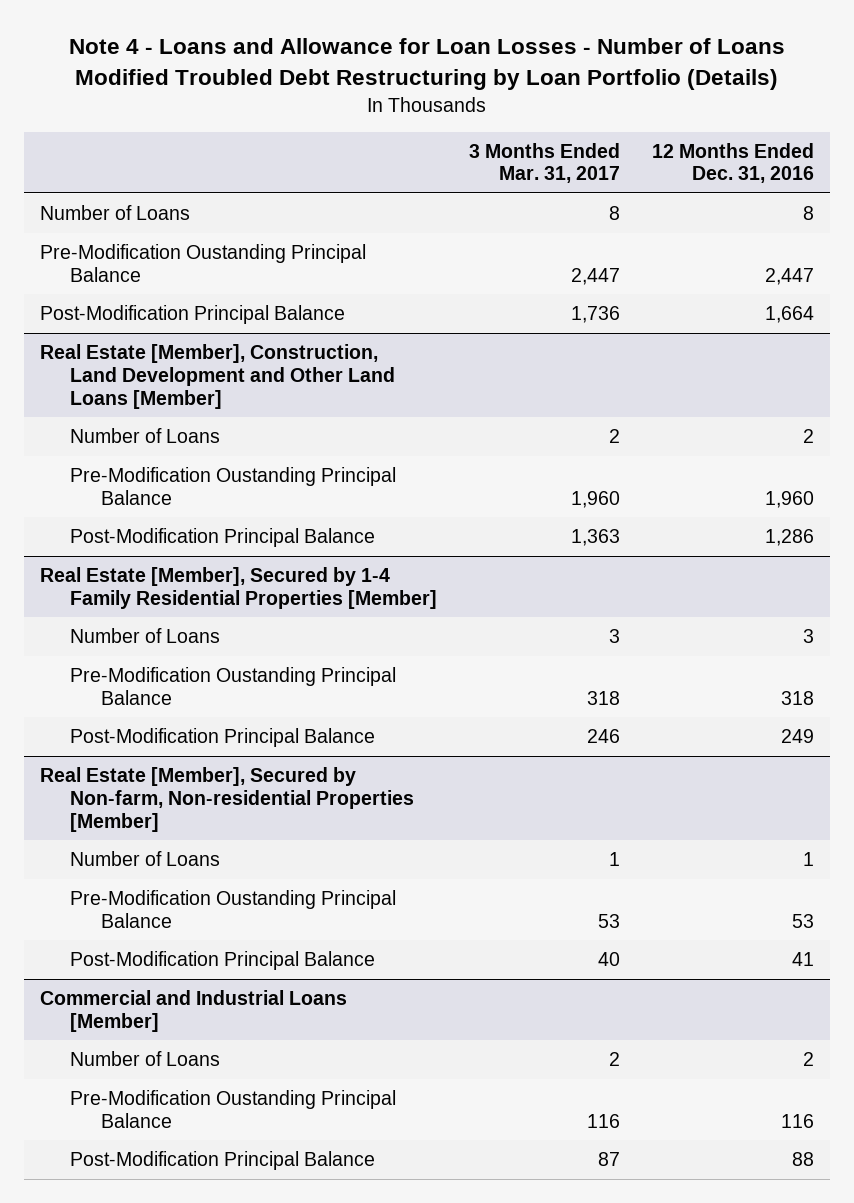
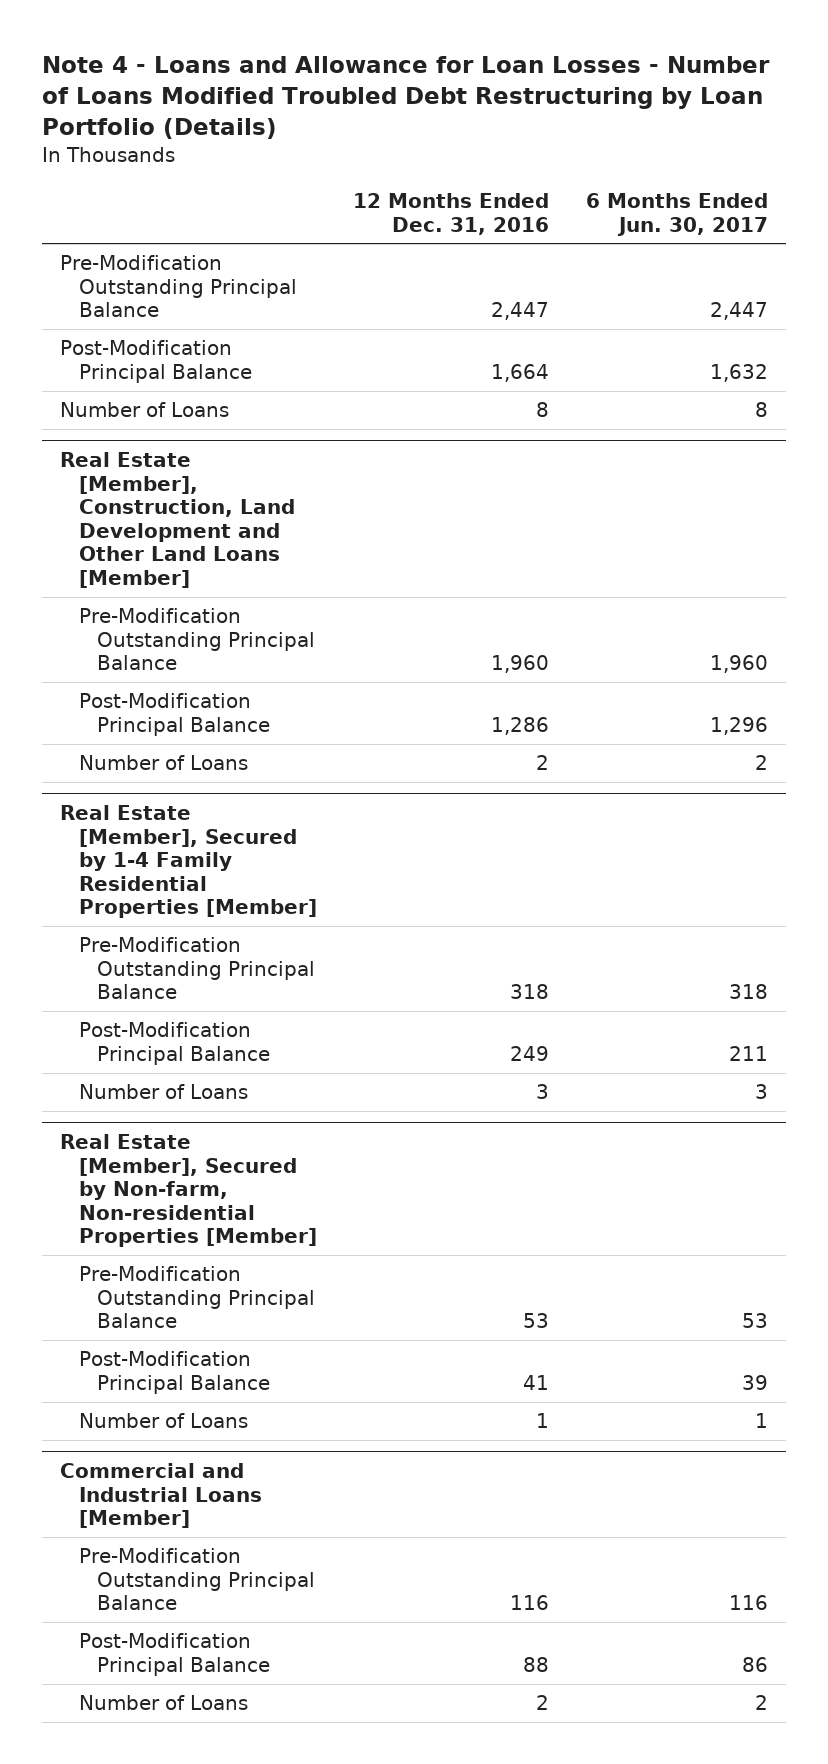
[469,142,621,184] 3 Months Ended Mar. 31, 2017 -> none
none -> [585,193,768,236] 6 Months Ended Jun. 30, 2017
[39,244,366,282] Pre-Modification Oustanding Principal Balance -> [60,255,297,318] Pre-Modification Outstanding Principal Balance
[39,205,190,221] Number of Loans -> [60,402,230,418] Number of Loans
[70,467,397,505] Pre-Modification Oustanding Principal Balance -> [78,608,315,671] Pre-Modification Outstanding Principal Balance
[70,428,221,444] Number of Loans -> [78,755,248,771] Number of Loans
[70,667,397,705] Pre-Modification Oustanding Principal Balance -> [78,937,315,1000] Pre-Modification Outstanding Principal Balance
[70,628,221,644] Number of Loans -> [78,1084,248,1100] Number of Loans
[70,890,397,928] Pre-Modification Oustanding Principal Balance -> [78,1266,315,1329] Pre-Modification Outstanding Principal Balance
[70,851,221,867] Number of Loans -> [78,1413,248,1429] Number of Loans
[70,1090,397,1128] Pre-Modification Oustanding Principal Balance -> [78,1548,315,1611] Pre-Modification Outstanding Principal Balance
[70,1051,221,1067] Number of Loans -> [78,1695,248,1711] Number of Loans

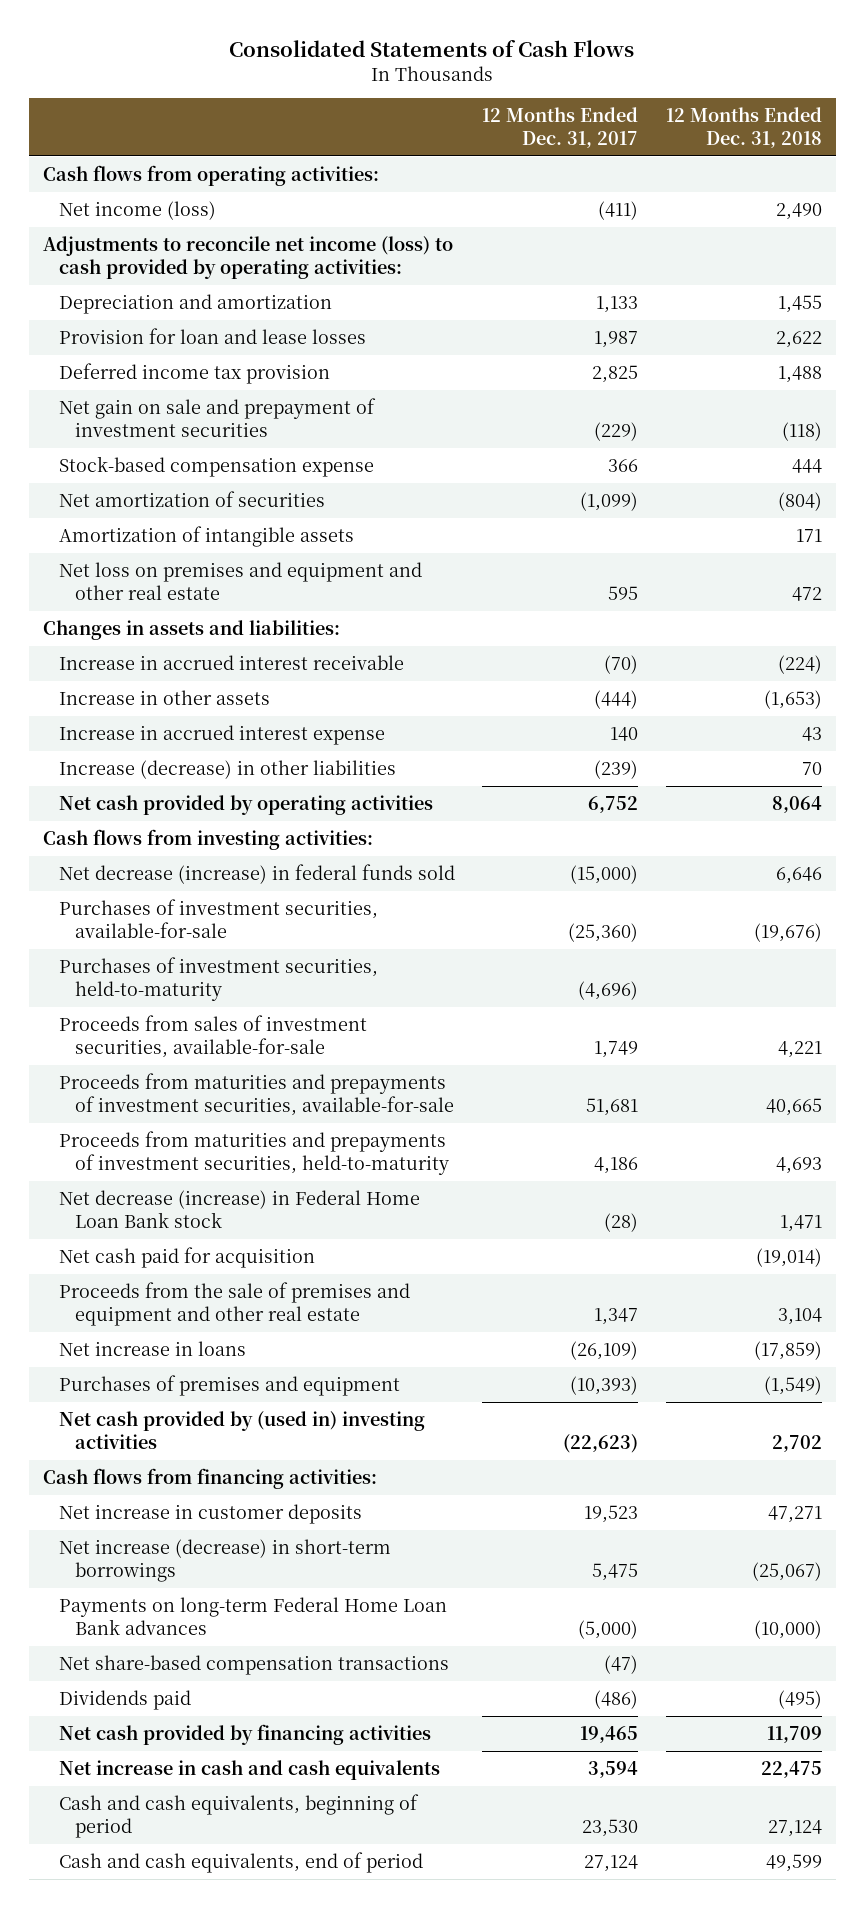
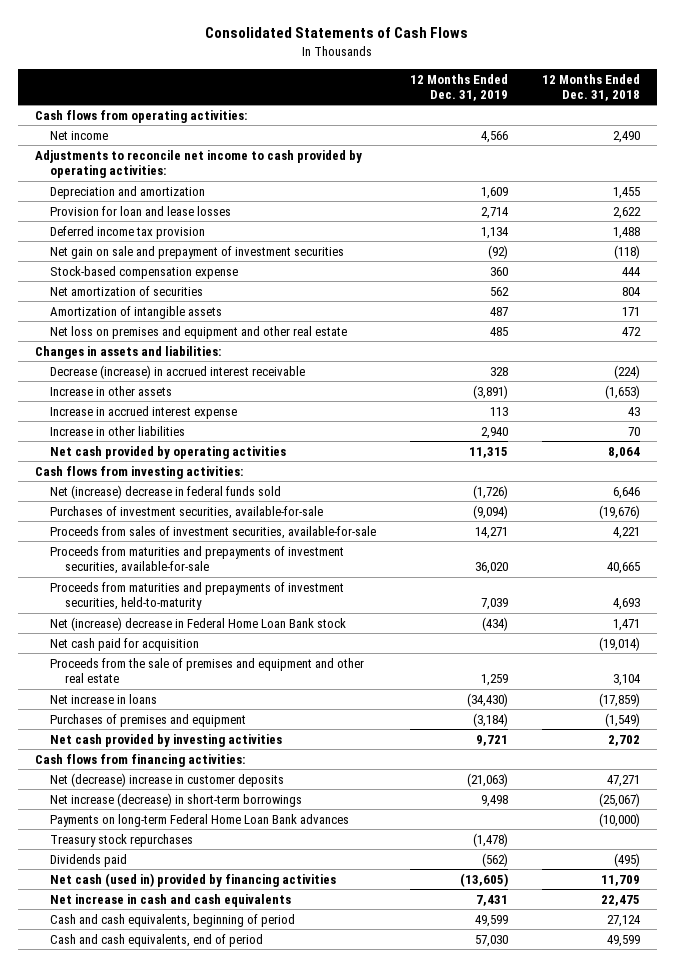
[482,107,639,148] 12 Months Ended Dec. 31, 2017 -> none
none -> [410,73,509,101] 12 Months Ended Dec. 31, 2019
[58,200,216,220] Net income (loss) -> [50,130,109,140] Net income
[42,235,453,279] Adjustments to reconcile net income (loss) to cash provided by operating activities: -> [34,149,362,179] Adjustments to reconcile net income to cash provided by operating activities:
[778,491,823,511] (804) -> [622,286,642,296] 804
[58,654,404,670] Increase in accrued interest receivable -> [50,364,306,379] Decrease (increase) in accrued interest receivable
[58,759,396,779] Increase (decrease) in other liabilities -> [50,425,186,436] Increase in other liabilities
[58,863,455,884] Net decrease (increase) in federal funds sold -> [50,484,282,499] Net (increase) decrease in federal funds sold
[58,956,378,1001] Purchases of investment securities, held-to-maturity -> none
[58,1189,420,1228] Net decrease (increase) in Federal Home Loan Bank stock -> [50,616,347,631] Net (increase) decrease in Federal Home Loan Bank stock
[58,1410,425,1449] Net cash provided by (used in) investing activities -> [50,733,283,747] Net cash provided by investing activities
[58,1503,362,1524] Net increase in customer deposits -> [50,772,285,787] Net (decrease) increase in customer deposits
[58,1654,449,1675] Net share-based compensation transactions -> none
none -> [50,833,194,847] Treasury stock repurchases
[58,1723,431,1745] Net cash provided by financing activities -> [50,872,337,887] Net cash (used in) provided by financing activities

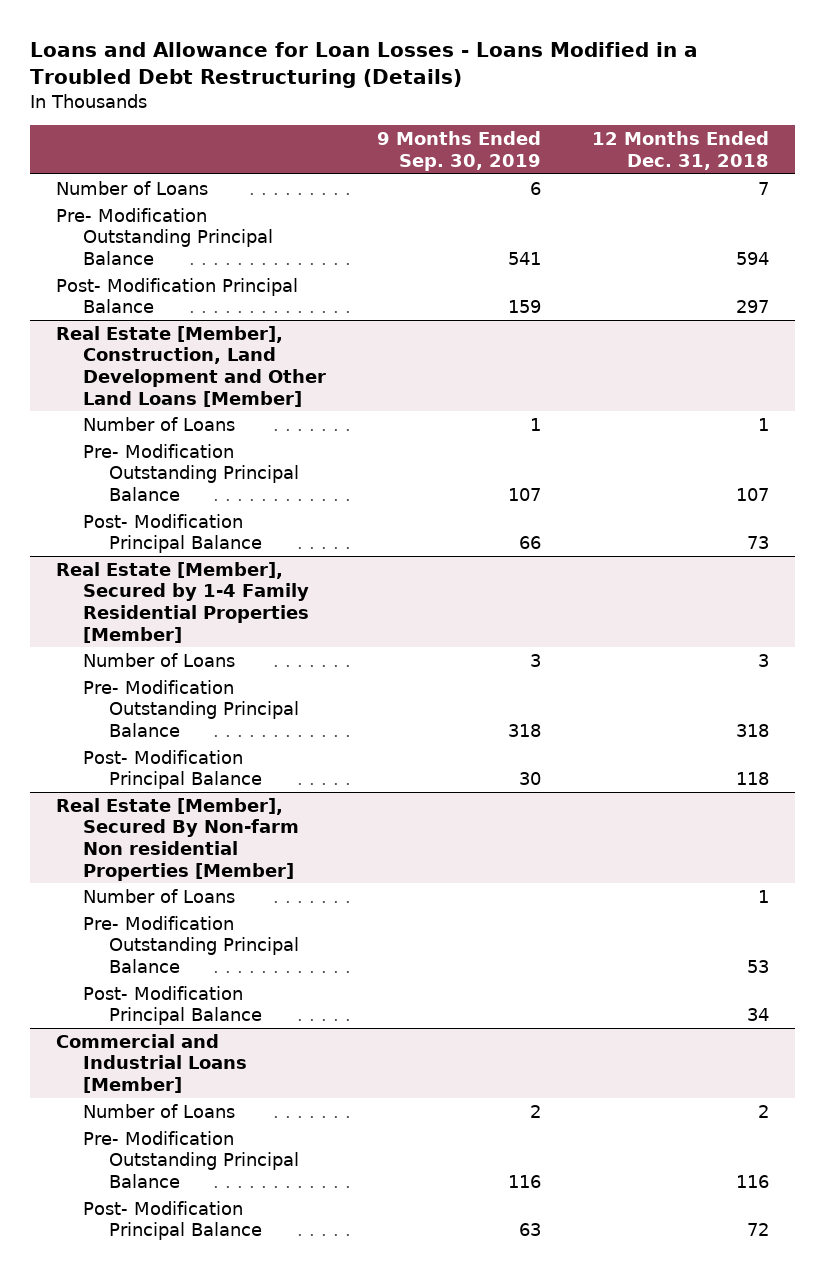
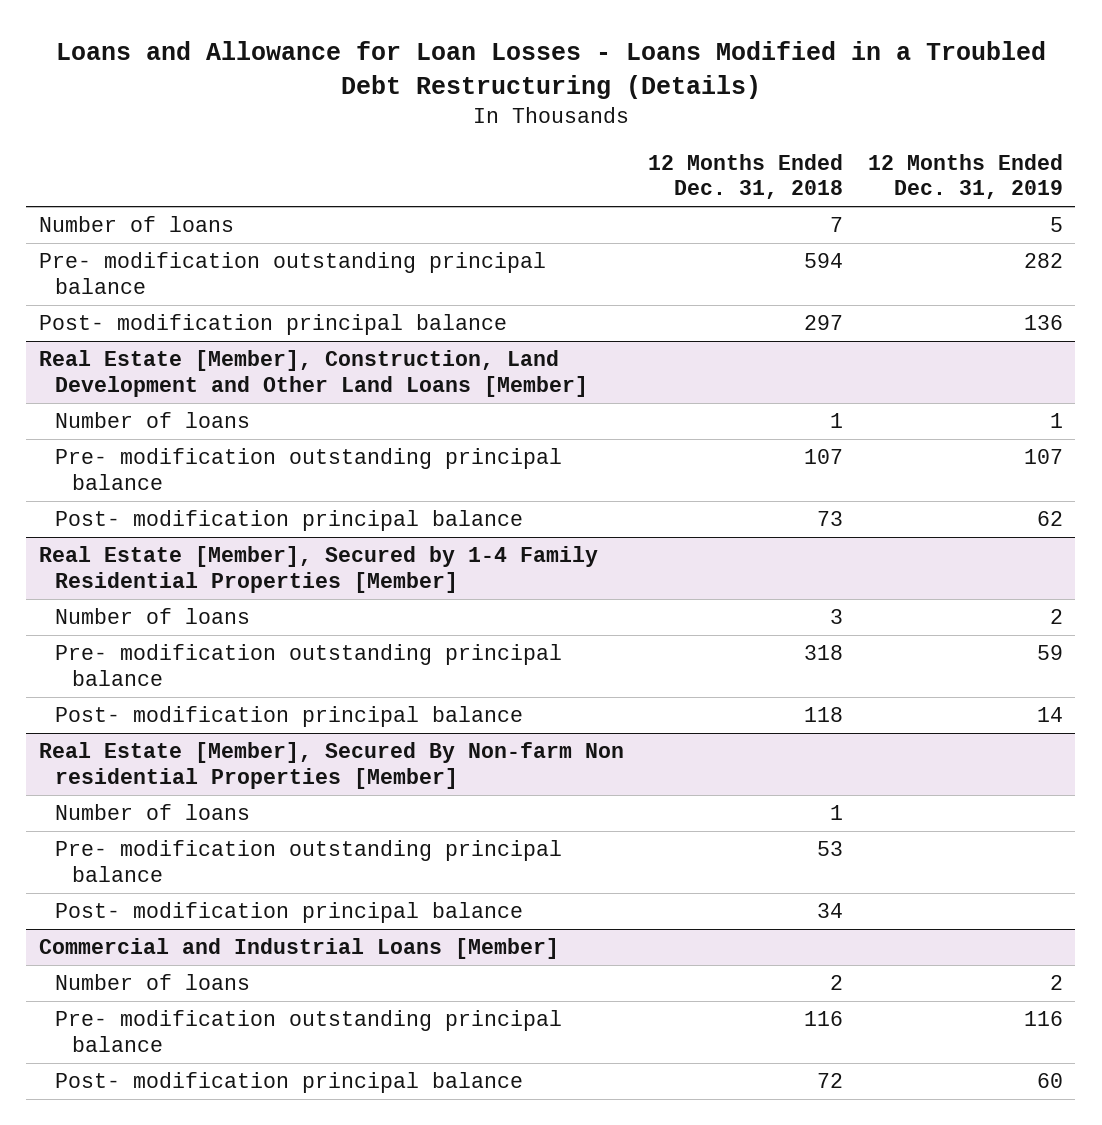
[376,131,541,171] 9 Months Ended Sep. 30, 2019 -> none
none -> [868,153,1064,200] 12 Months Ended Dec. 31, 2019
[55,180,208,195] Number of Loans -> [38,216,234,233] Number of loans
[55,207,273,265] Pre- Modification Outstanding Principal Balance -> [38,252,546,294] Pre- modification outstanding principal balance
[55,277,298,314] Post- Modification Principal Balance -> [38,314,507,336] Post- modification principal balance
[82,416,235,431] Number of Loans -> [55,412,251,429] Number of loans
[82,443,300,501] Pre- Modification Outstanding Principal Balance -> [55,448,563,490] Pre- modification outstanding principal balance
[82,513,263,554] Post- Modification Principal Balance -> [55,510,524,532] Post- modification principal balance
[82,652,235,667] Number of Loans -> [55,608,251,625] Number of loans
[82,679,300,737] Pre- Modification Outstanding Principal Balance -> [55,644,563,686] Pre- modification outstanding principal balance
[82,749,263,790] Post- Modification Principal Balance -> [55,706,524,728] Post- modification principal balance
[82,888,235,903] Number of Loans -> [55,804,251,821] Number of loans
[82,915,300,973] Pre- Modification Outstanding Principal Balance -> [55,840,563,882] Pre- modification outstanding principal balance
[82,985,263,1026] Post- Modification Principal Balance -> [55,902,524,924] Post- modification principal balance
[82,1103,235,1118] Number of Loans -> [55,974,251,991] Number of loans
[82,1130,300,1188] Pre- Modification Outstanding Principal Balance -> [55,1010,563,1052] Pre- modification outstanding principal balance
[82,1200,263,1241] Post- Modification Principal Balance -> [55,1072,524,1094] Post- modification principal balance

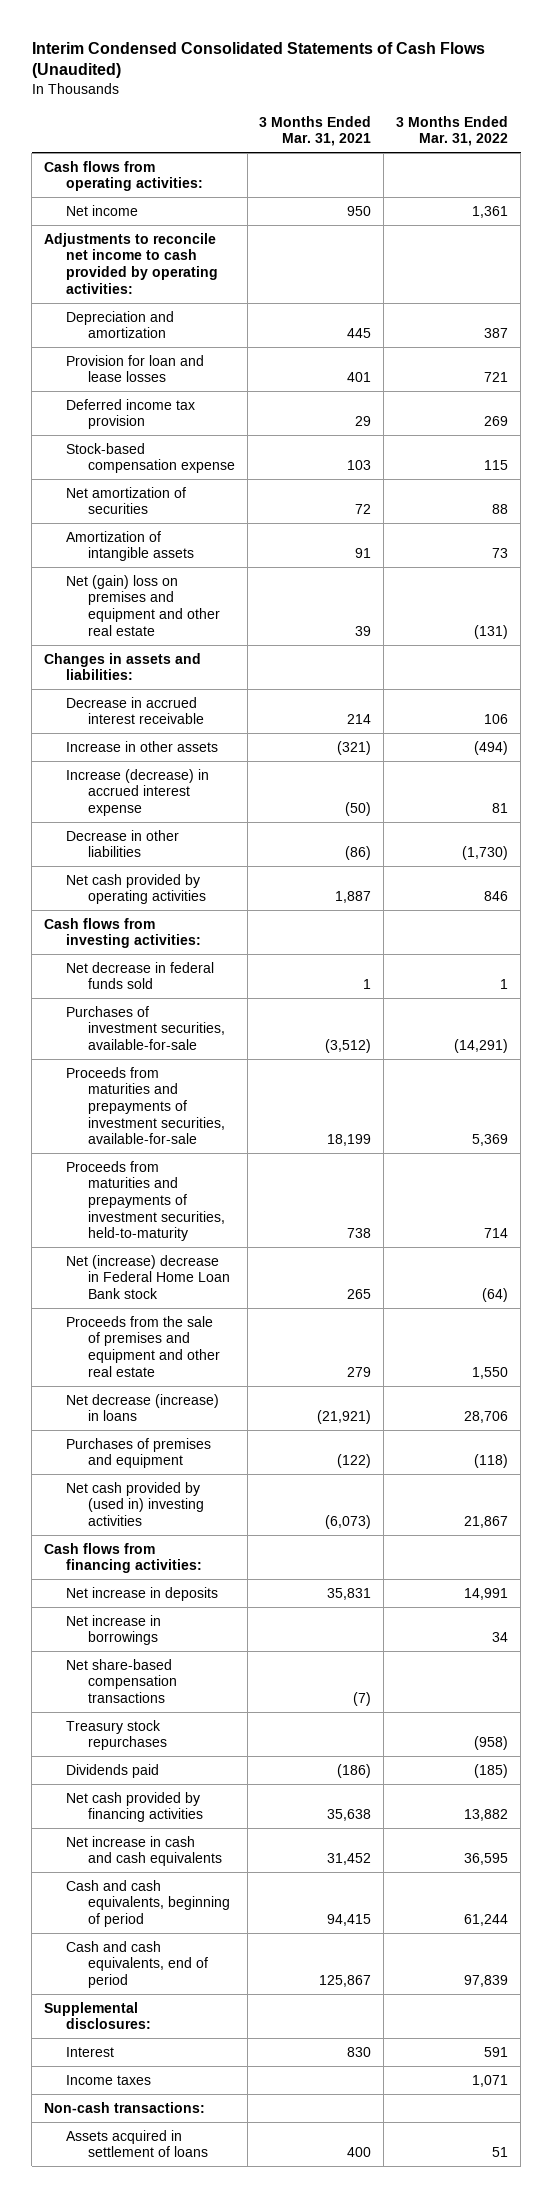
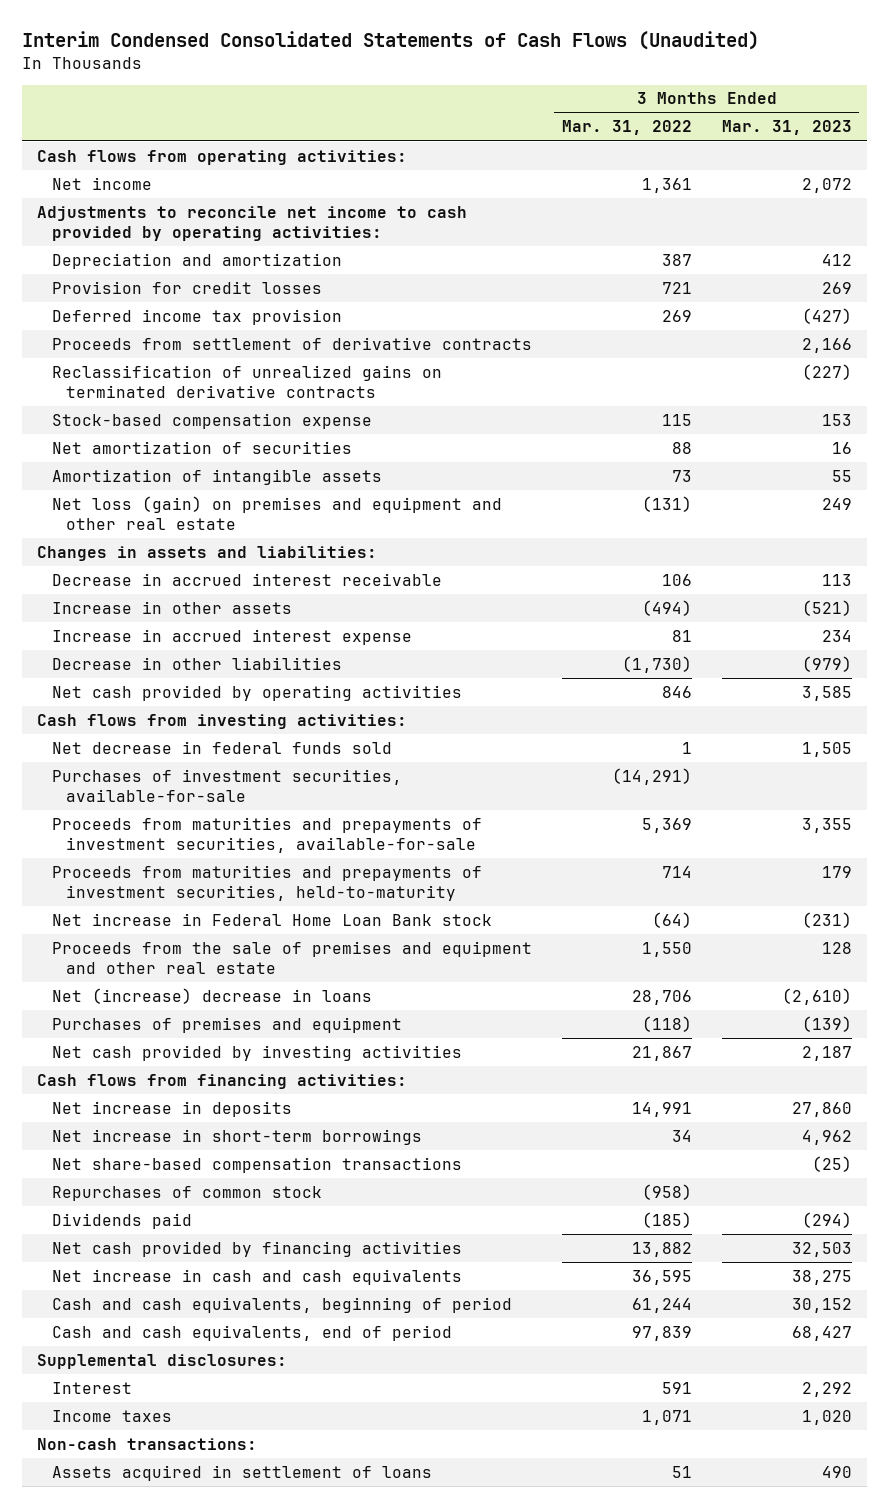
[259,115,372,147] 3 Months Ended Mar. 31, 2021 -> none
none -> [721,120,852,136] Mar. 31, 2023
[65,354,204,383] Provision for loan and lease losses -> [51,280,322,294] Provision for credit losses
none -> [51,336,532,350] Proceeds from settlement of derivative contracts
none -> [51,364,442,399] Reclassification of unrealized gains on terminated derivative contracts
[65,574,220,636] Net (gain) loss on premises and equipment and other real estate -> [51,495,502,531] Net loss (gain) on premises and equipment and other real estate
[65,768,209,816] Increase (decrease) in accrued interest expense -> [51,628,412,645] Increase in accrued interest expense
[65,1254,230,1299] Net (increase) decrease in Federal Home Loan Bank stock -> [51,912,492,926] Net increase in Federal Home Loan Bank stock
[65,1393,219,1422] Net decrease (increase) in loans -> [51,987,372,1004] Net (increase) decrease in loans
[65,1481,204,1526] Net cash provided by (used in) investing activities -> [51,1044,462,1061] Net cash provided by investing activities
[65,1614,161,1646] Net increase in borrowings -> [51,1128,422,1145] Net increase in short-term borrowings
[65,1719,167,1751] Treasury stock repurchases -> [51,1185,322,1201] Repurchases of common stock

